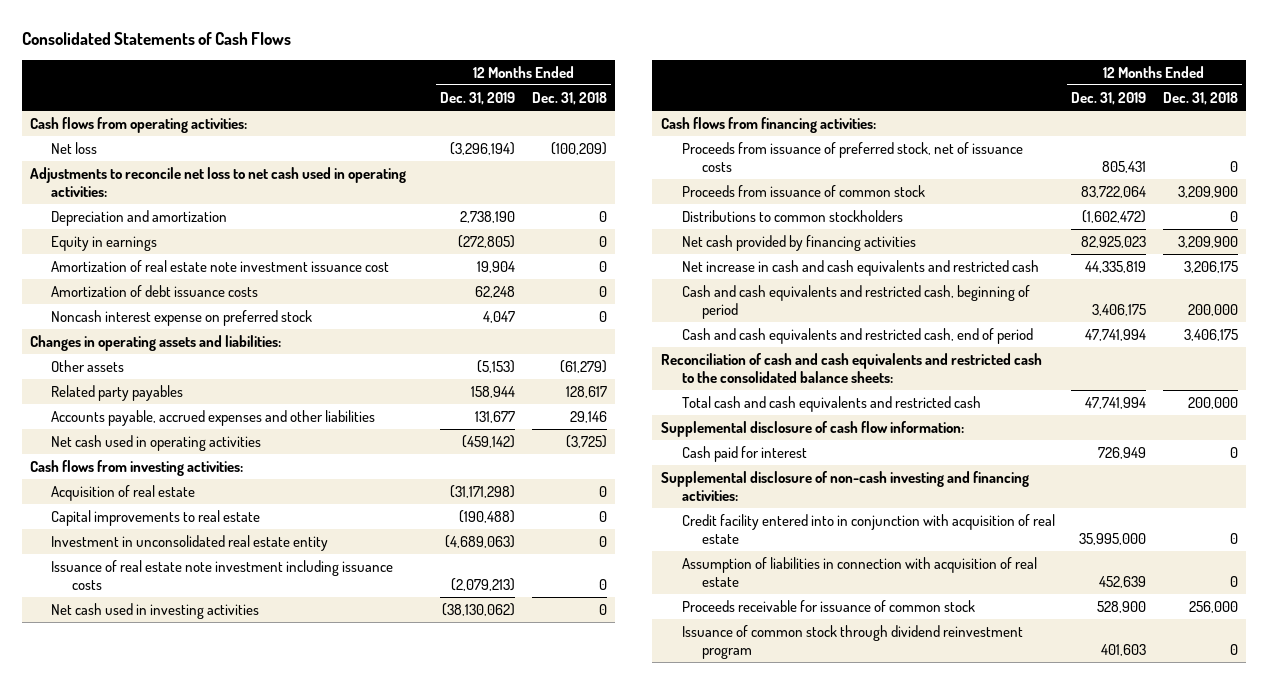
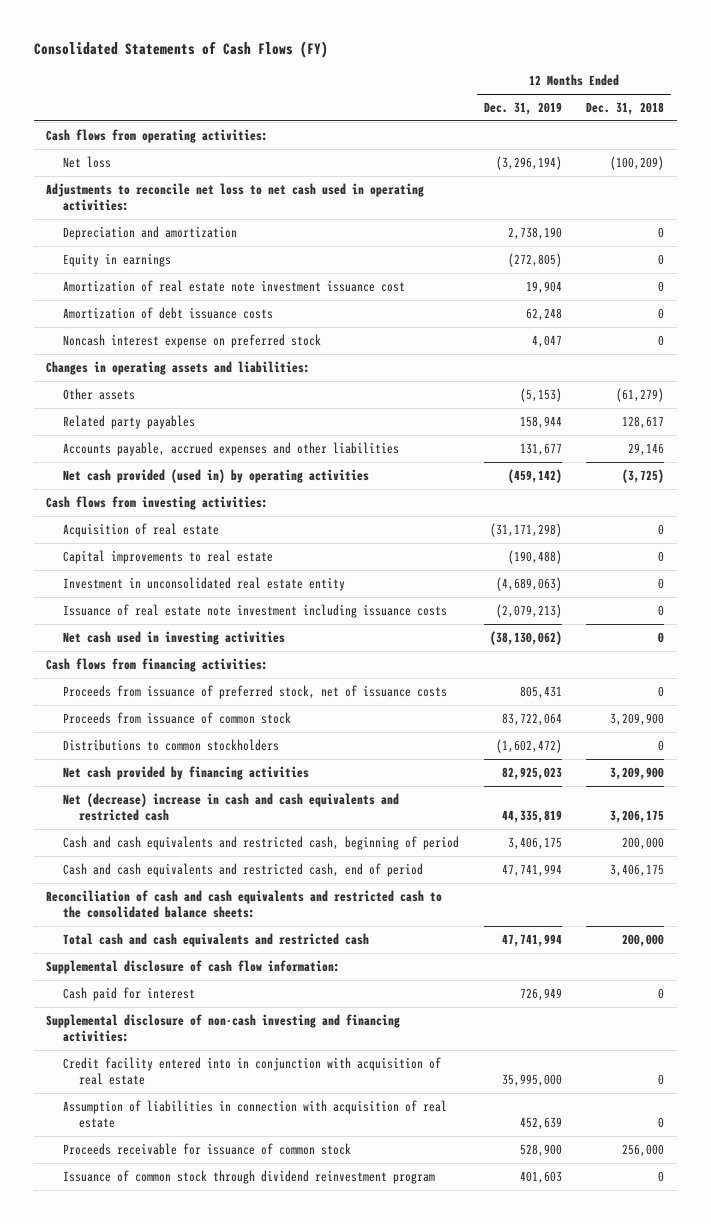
[21,31,291,45] Consolidated Statements of Cash Flows -> [33,41,328,59] Consolidated Statements of Cash Flows (FY)
[50,435,261,452] Net cash used in operating activities -> [62,468,369,483] Net cash provided (used in) by operating activities
[681,260,1039,277] Net increase in cash and cash equivalents and restricted cash -> [62,792,399,822] Net (decrease) increase in cash and cash equivalents and restricted cash

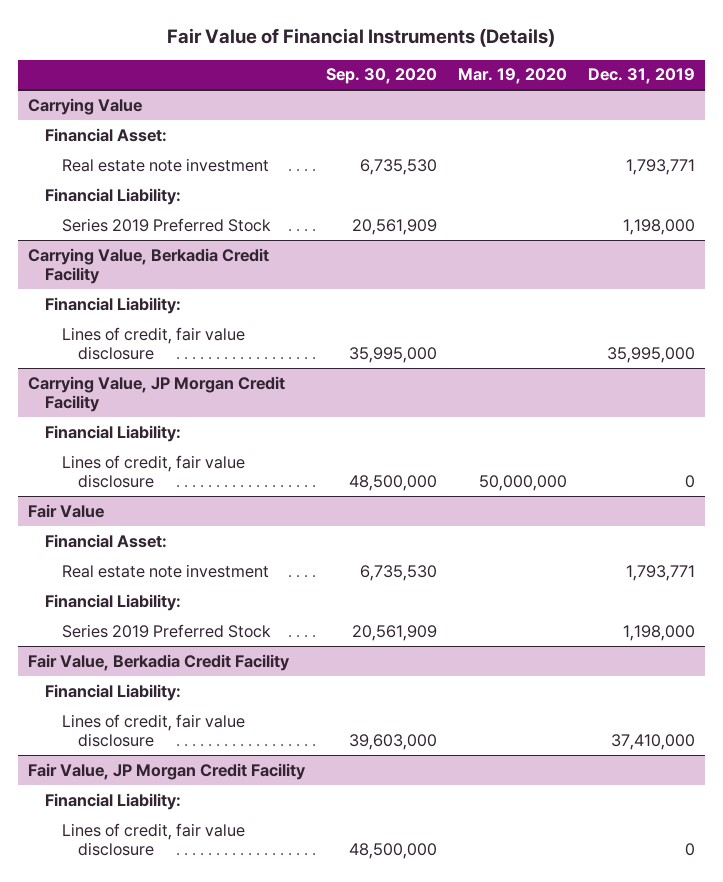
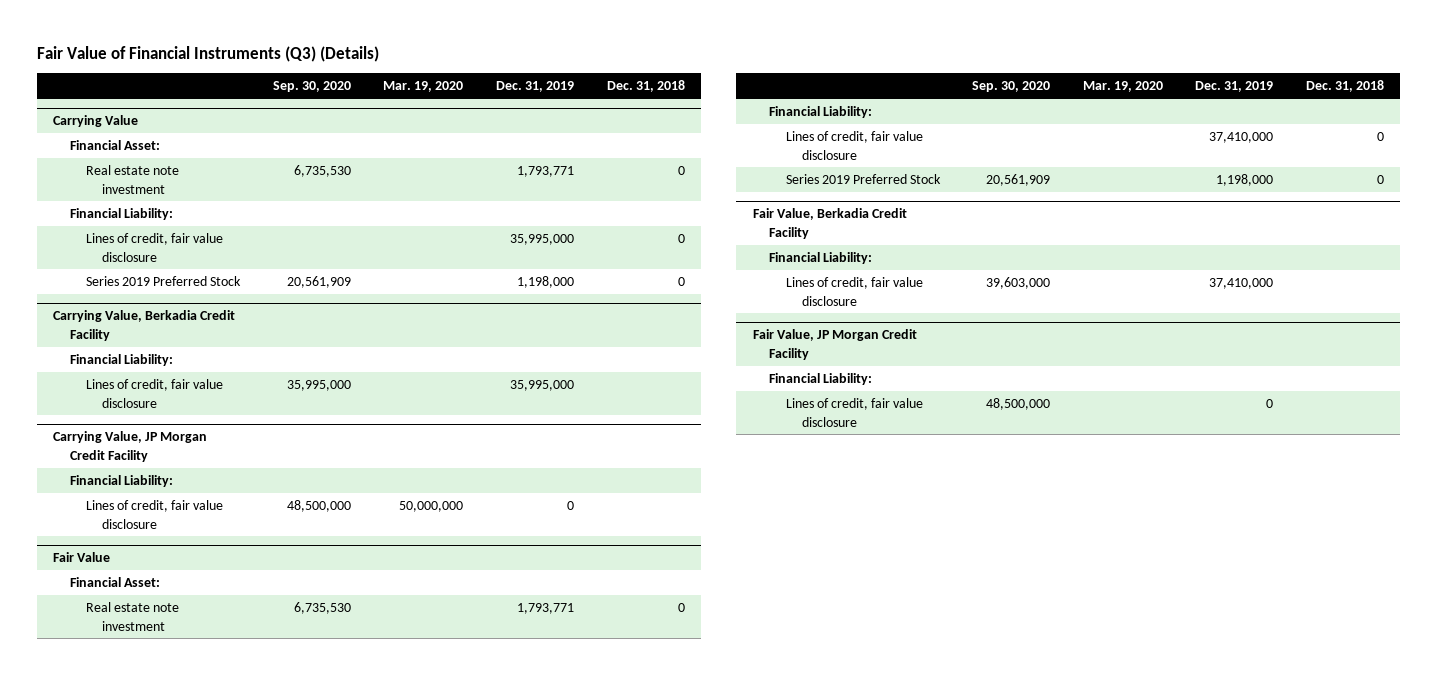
[167,28,556,48] Fair Value of Financial Instruments (Details) -> [36,46,379,63] Fair Value of Financial Instruments (Q3) (Details)
none -> [606,80,685,93] Dec. 31, 2018
none -> [86,233,224,262] Lines of credit, fair value disclosure
none -> [785,131,923,160] Lines of credit, fair value disclosure

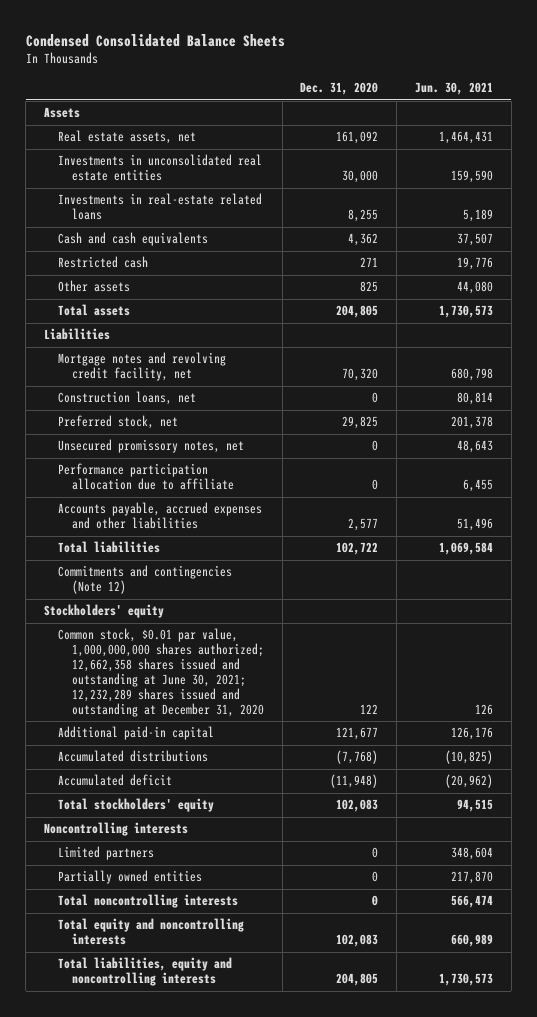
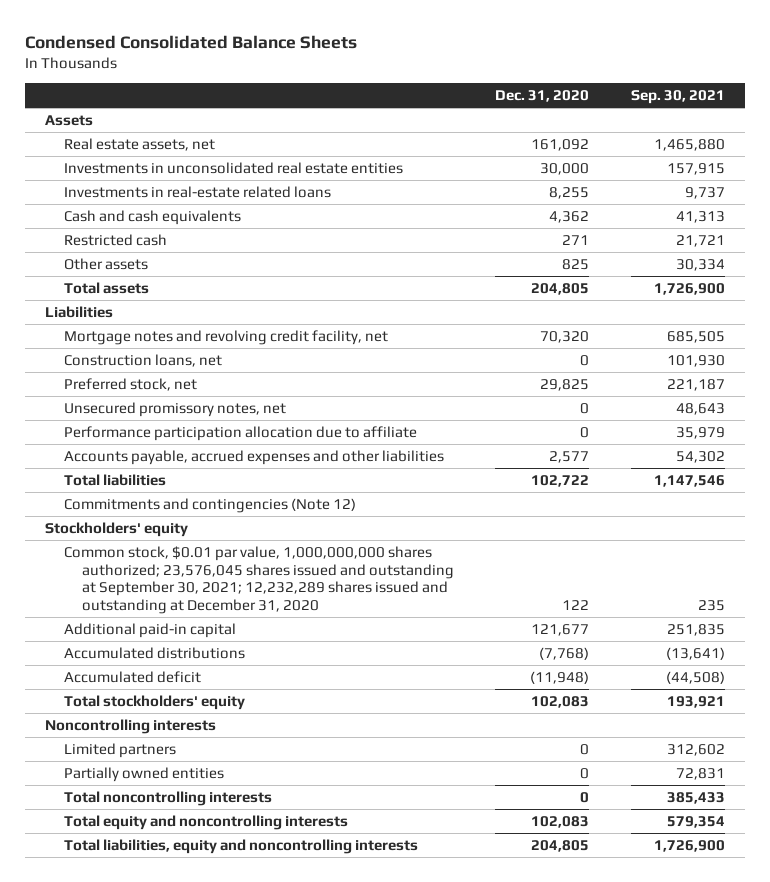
[415,82,494,96] Jun. 30, 2021 -> none
none -> [630,90,725,105] Sep. 30, 2021
[57,628,264,718] Common stock, $0.01 par value, 1,000,000,000 shares authorized; 12,662,358 shares issued and outstanding at June 30, 2021; 12,232,289 shares issued and outstanding at December 31, 2020 -> [63,545,455,614] Common stock, $0.01 par value, 1,000,000,000 shares authorized; 23,576,045 shares issued and outstanding at September 30, 2021; 12,232,289 shares issued and outstanding at December 31, 2020

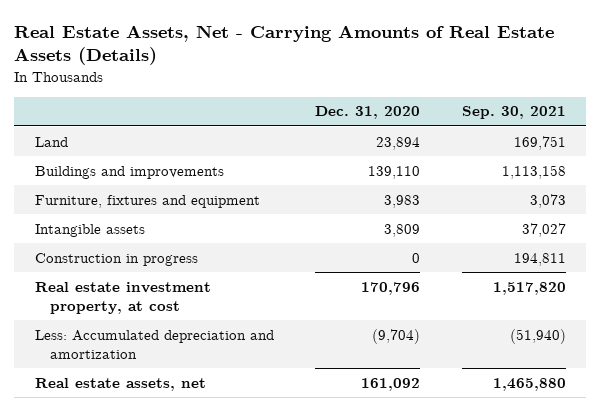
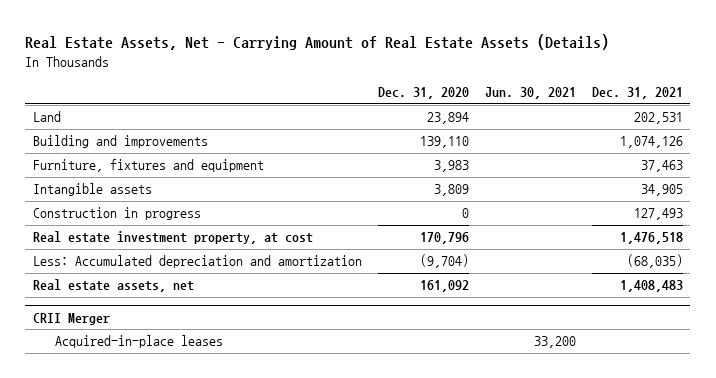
[14,24,555,66] Real Estate Assets, Net - Carrying Amounts of Real Estate Assets (Details) -> [25,33,610,50] Real Estate Assets, Net - Carrying Amount of Real Estate Assets (Details)
[461,106,566,120] Sep. 30, 2021 -> none
none -> [484,87,576,100] Jun. 30, 2021
none -> [591,87,683,100] Dec. 31, 2021
[34,165,224,179] Buildings and improvements -> [33,135,209,149] Building and improvements
none -> [33,312,111,325] CRII Merger
none -> [55,335,224,349] Acquired-in-place leases

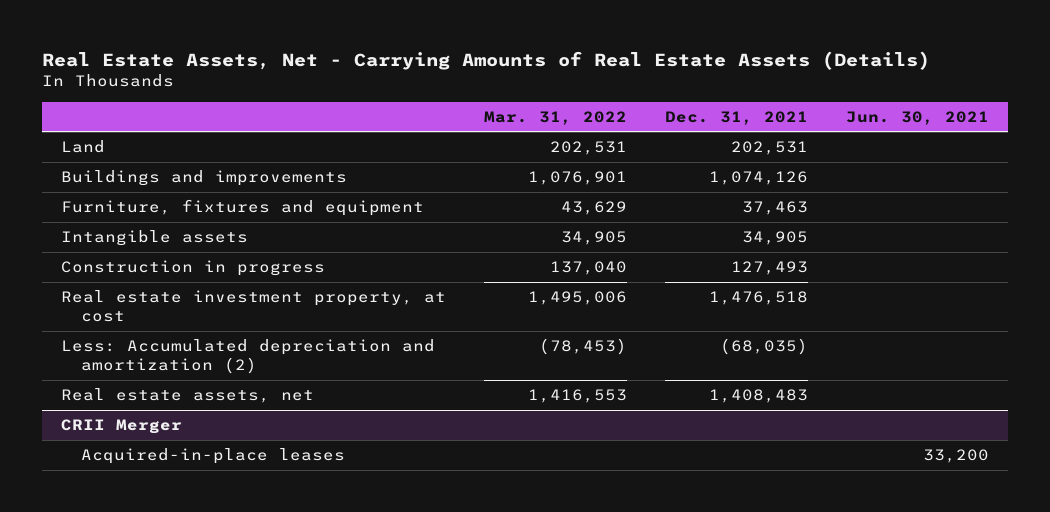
[25,33,610,50] Real Estate Assets, Net - Carrying Amount of Real Estate Assets (Details) -> [42,50,931,70] Real Estate Assets, Net - Carrying Amounts of Real Estate Assets (Details)
[378,87,470,100] Dec. 31, 2020 -> none
none -> [484,110,628,125] Mar. 31, 2022
[33,135,209,149] Building and improvements -> [61,170,348,187] Buildings and improvements
[33,255,363,269] Less: Accumulated depreciation and amortization -> [61,339,436,375] Less: Accumulated depreciation and amortization (2)

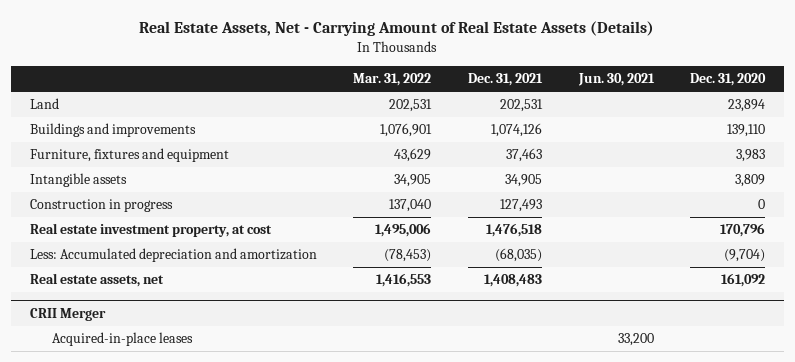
[42,50,931,70] Real Estate Assets, Net - Carrying Amounts of Real Estate Assets (Details) -> [139,21,655,37] Real Estate Assets, Net - Carrying Amount of Real Estate Assets (Details)
none -> [690,73,767,87] Dec. 31, 2020
[61,339,436,375] Less: Accumulated depreciation and amortization (2) -> [29,248,317,263] Less: Accumulated depreciation and amortization

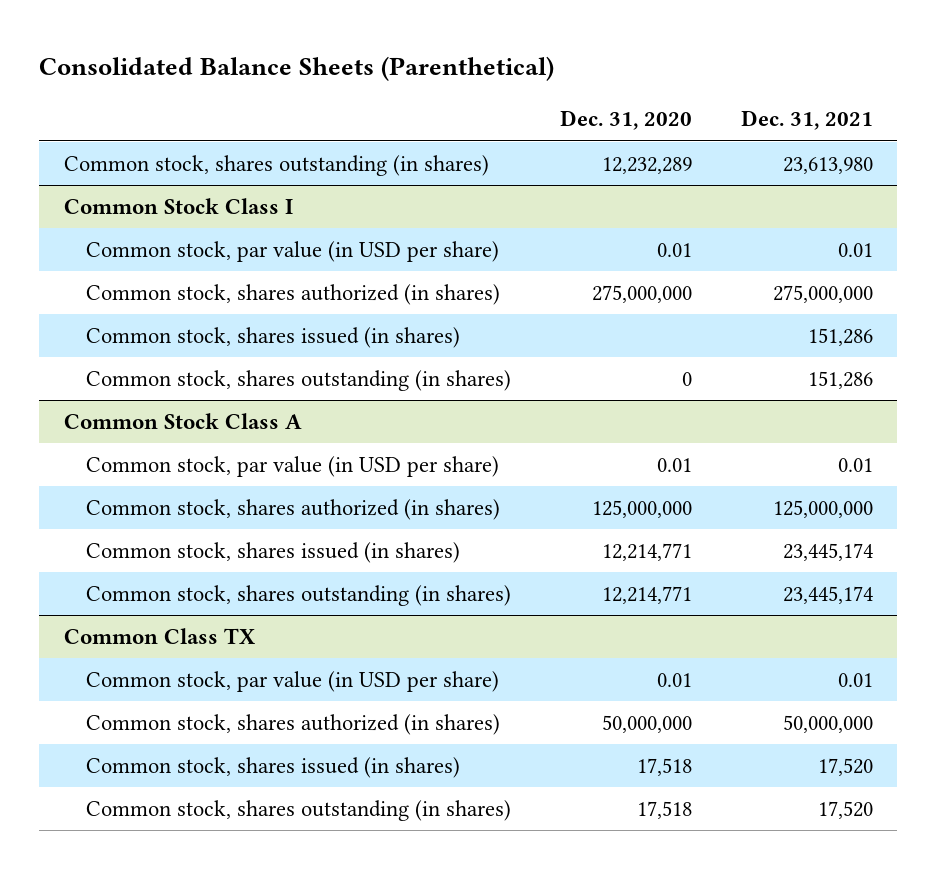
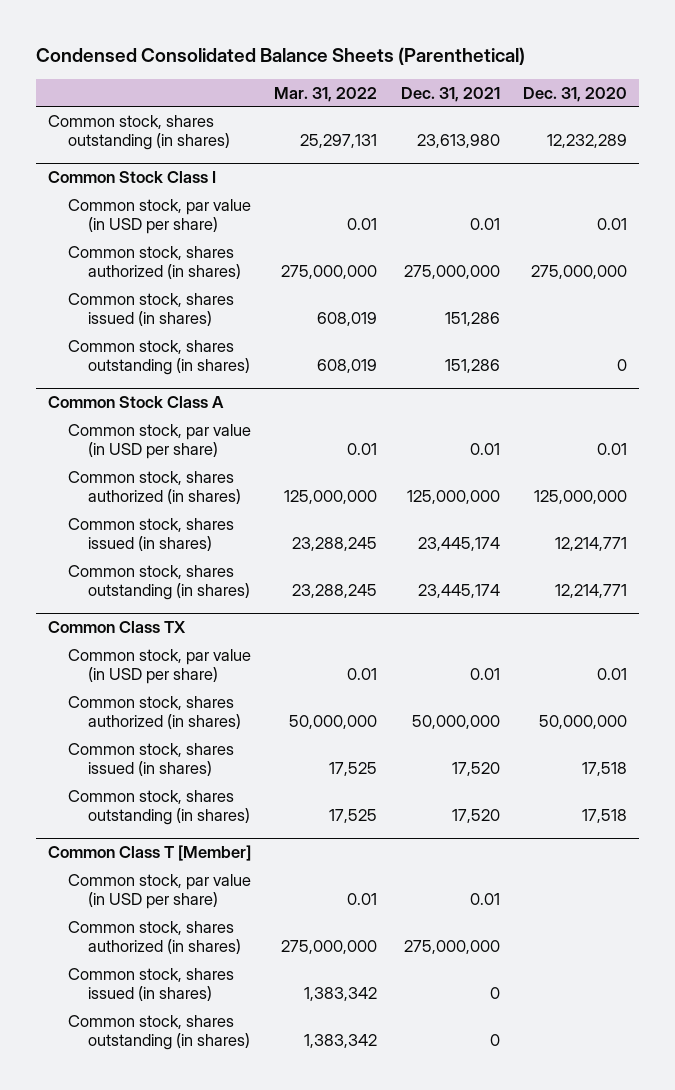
[39,55,555,81] Consolidated Balance Sheets (Parenthetical) -> [36,47,526,66] Condensed Consolidated Balance Sheets (Parenthetical)
none -> [274,86,378,102] Mar. 31, 2022
none -> [47,845,251,862] Common Class T [Member]
none -> [67,873,251,910] Common stock, par value (in USD per share)
none -> [67,920,241,955] Common stock, shares authorized (in shares)
none -> [67,967,234,1002] Common stock, shares issued (in shares)
none -> [67,1014,250,1051] Common stock, shares outstanding (in shares)

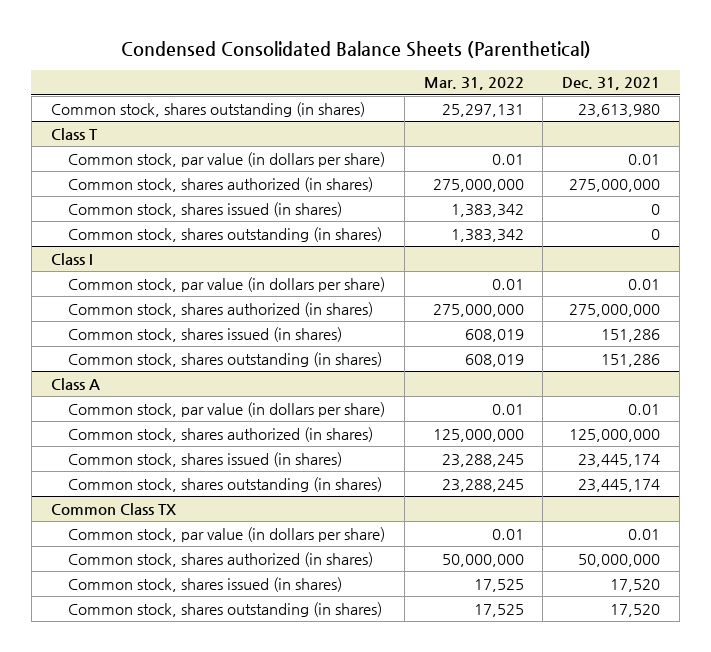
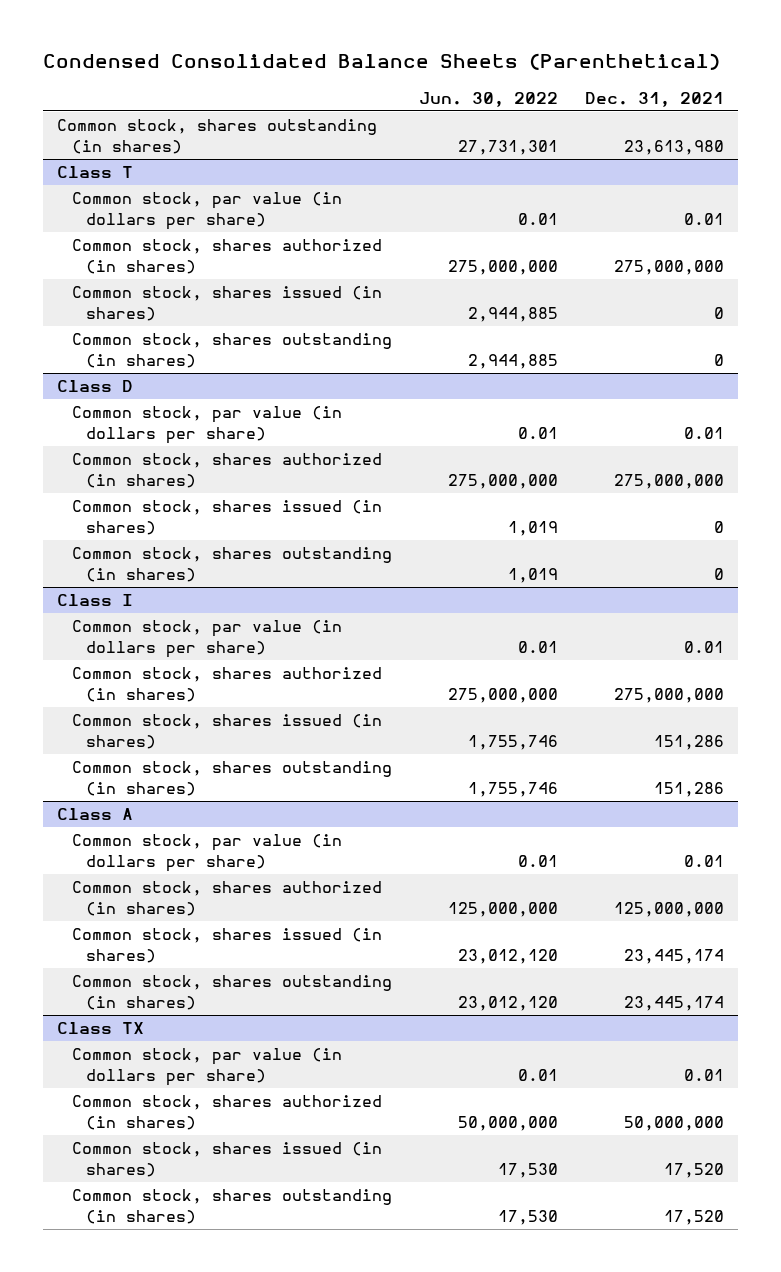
[423,77,524,91] Mar. 31, 2022 -> none
none -> [418,91,558,107] Jun. 30, 2022
none -> [56,380,133,393] Class D
none -> [71,406,342,444] Common stock, par value (in dollars per share)
none -> [71,453,382,488] Common stock, shares authorized (in shares)
none -> [71,500,382,535] Common stock, shares issued (in shares)
none -> [71,547,392,582] Common stock, shares outstanding (in shares)
[50,502,176,515] Common Class TX -> [56,1022,144,1035] Class TX

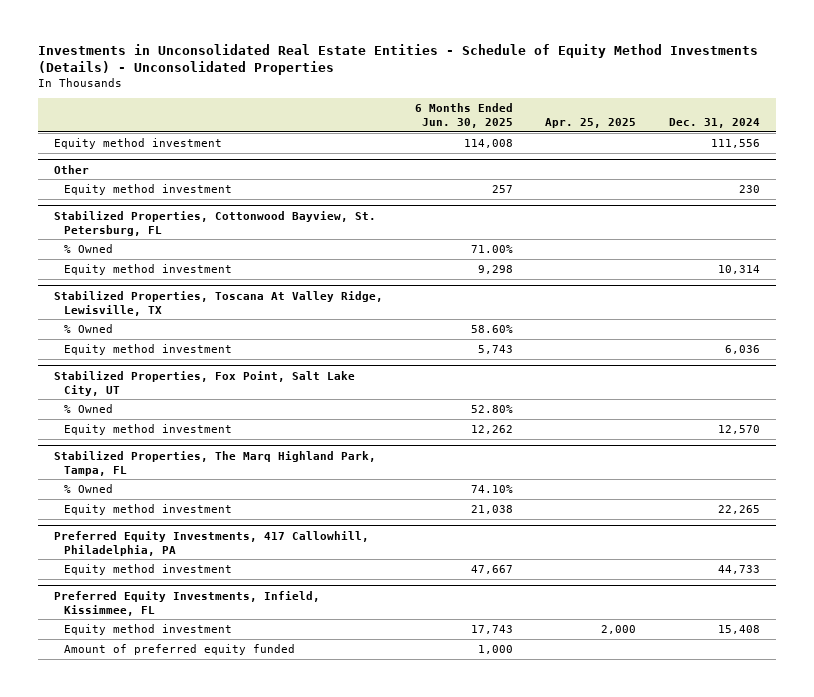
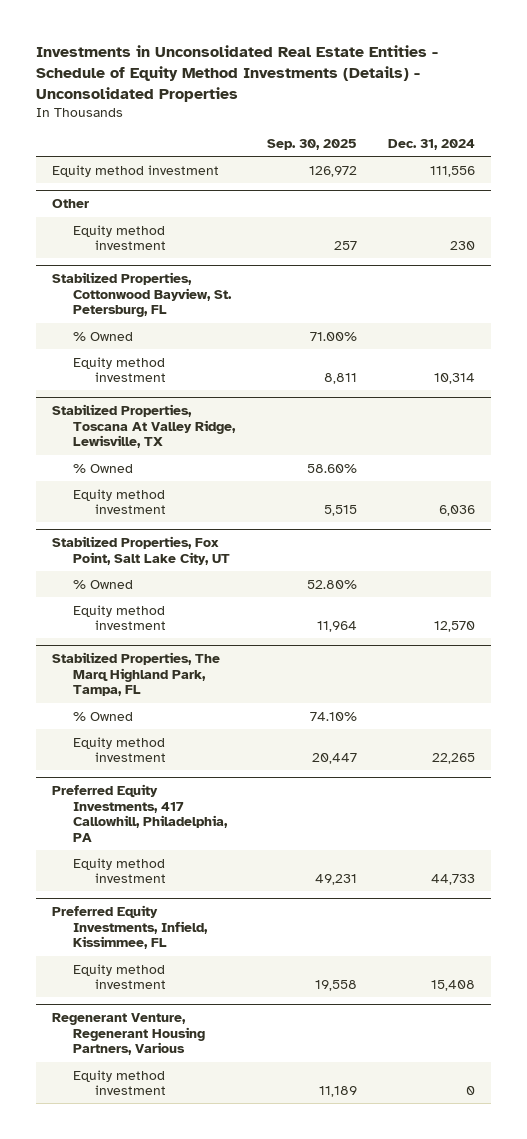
[415,103,514,129] 6 Months Ended Jun. 30, 2025 -> none
[545,118,637,129] Apr. 25, 2025 -> none
none -> [266,138,357,150] Sep. 30, 2025
[63,643,295,655] Amount of preferred equity funded -> none
none -> [51,1013,206,1056] Regenerant Venture, Regenerant Housing Partners, Various
none -> [73,1069,166,1096] Equity method investment

